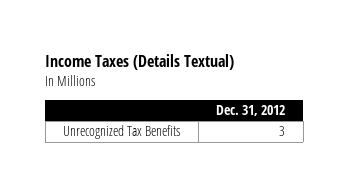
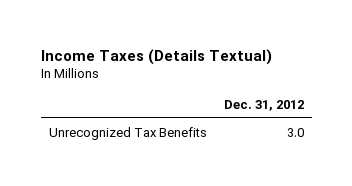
[279,126,286,137] 3 -> [286,127,304,137] 3.0

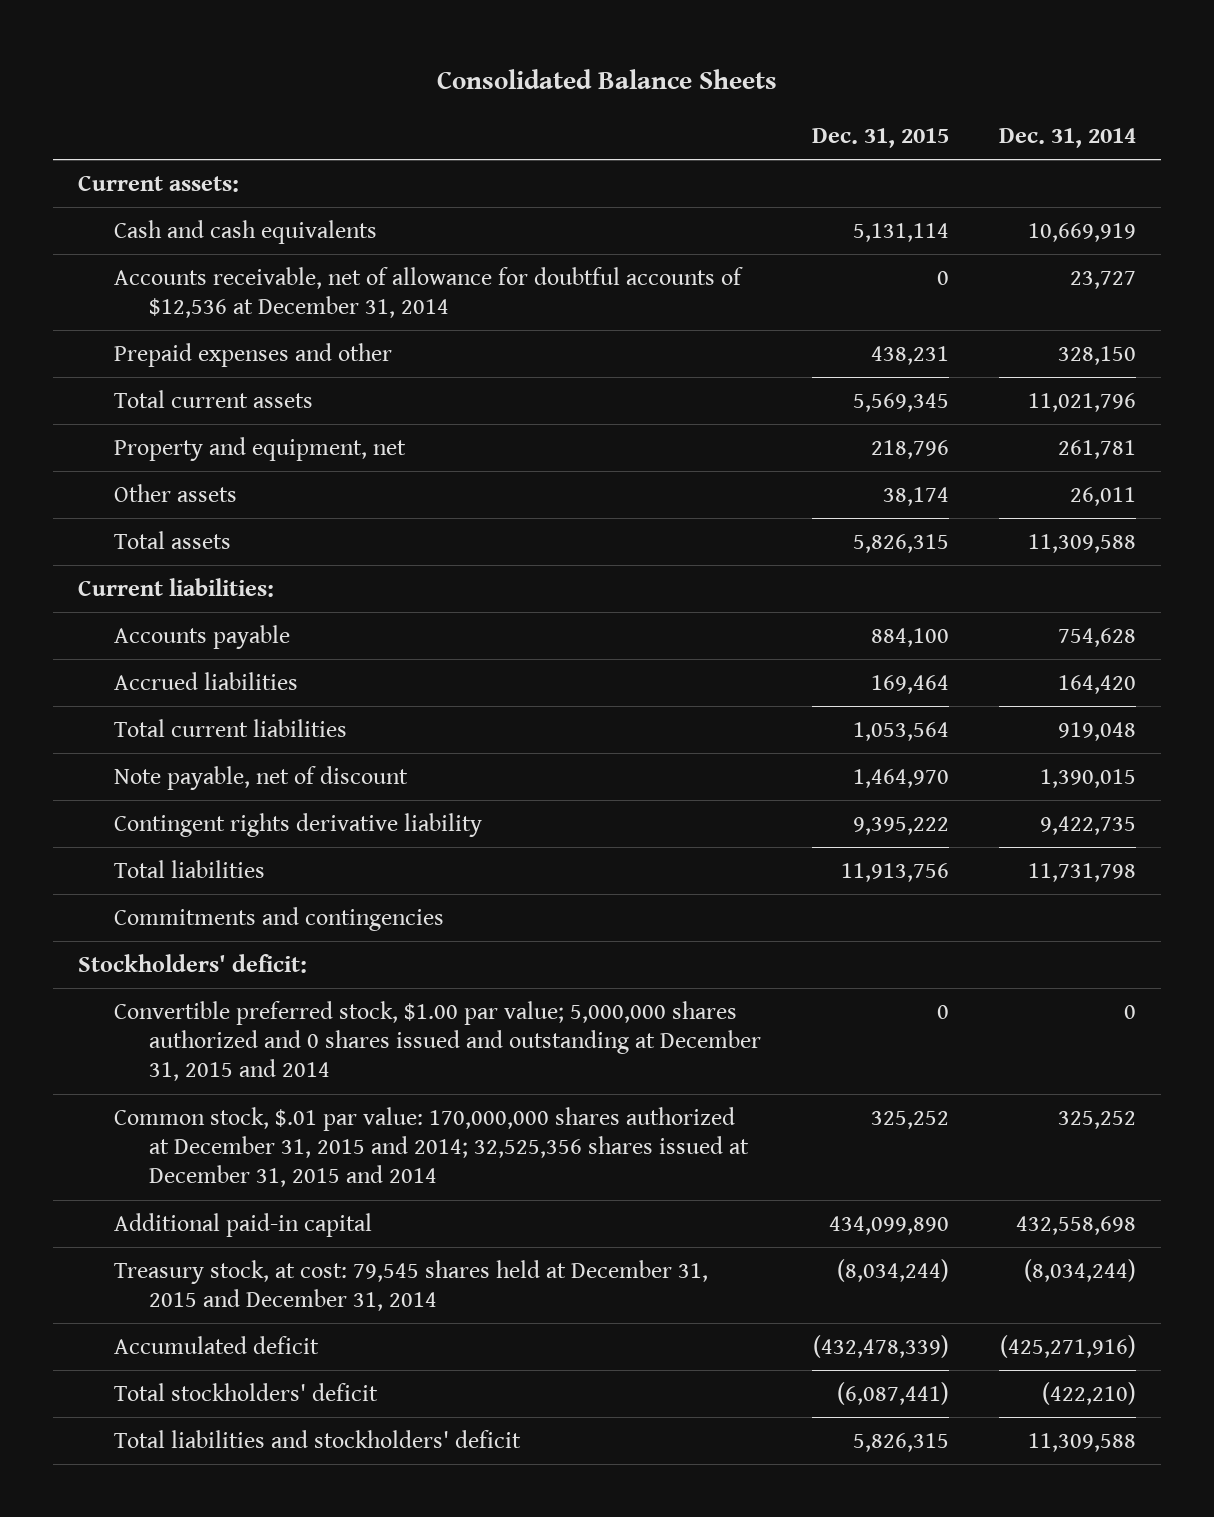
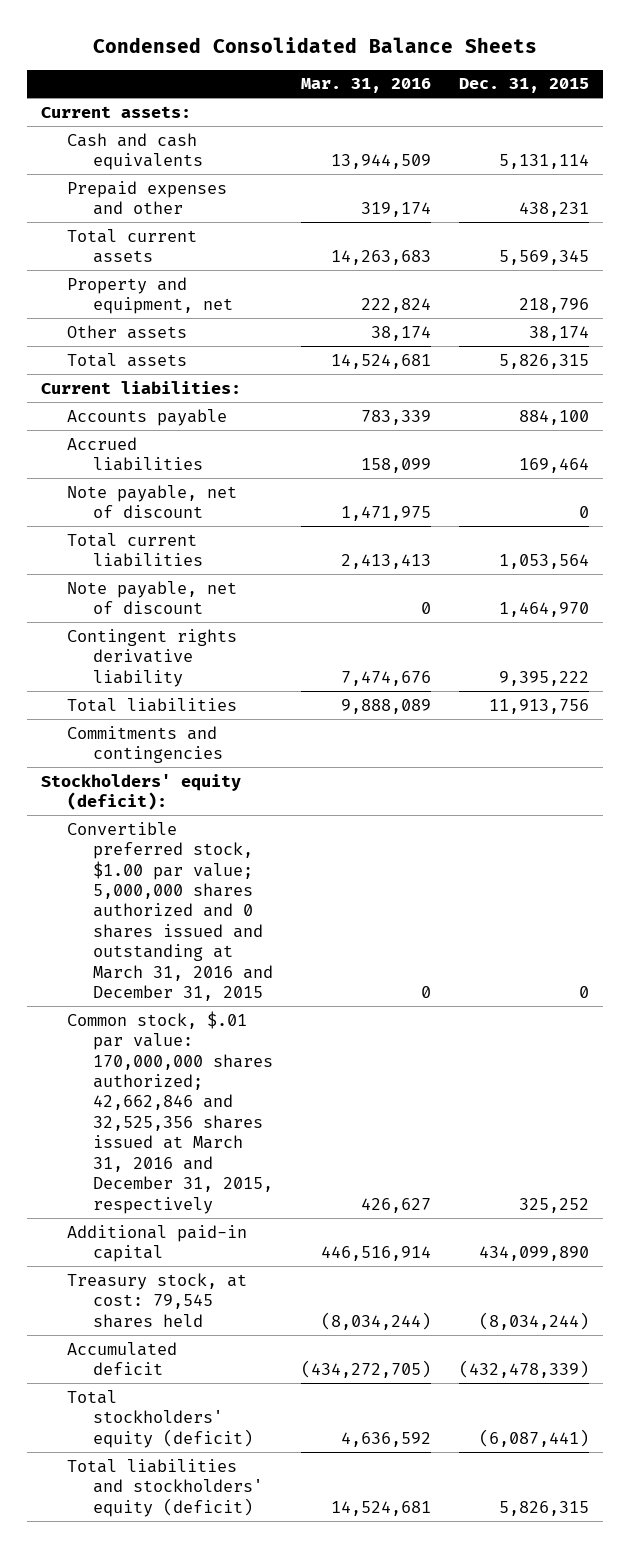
[436,68,777,89] Consolidated Balance Sheets -> [92,37,537,54] Condensed Consolidated Balance Sheets
[998,127,1136,148] Dec. 31, 2014 -> none
none -> [300,78,431,94] Mar. 31, 2016
[113,266,743,319] Accounts receivable, net of allowance for doubtful accounts of $12,536 at December 31, 2014 -> none
none -> [66,484,237,519] Note payable, net of discount
[77,953,307,973] Stockholders' deficit: -> [41,773,242,811] Stockholders' equity (deficit):
[113,1000,762,1082] Convertible preferred stock, $1.00 par value; 5,000,000 shares authorized and 0 shares issued and outstanding at December 31, 2015 and 2014 -> [66,821,273,1002] Convertible preferred stock, $1.00 par value; 5,000,000 shares authorized and 0 shares issued and outstanding at March 31, 2016 and December 31, 2015
[113,1106,750,1188] Common stock, $.01 par value: 170,000,000 shares authorized at December 31, 2015 and 2014; 32,525,356 shares issued at December 31, 2015 and 2014 -> [66,1010,273,1214] Common stock, $.01 par value: 170,000,000 shares authorized; 42,662,846 and 32,525,356 shares issued at March 31, 2016 and December 31, 2015, respectively
[113,1259,708,1312] Treasury stock, at cost: 79,545 shares held at December 31, 2015 and December 31, 2014 -> [66,1272,247,1328] Treasury stock, at cost: 79,545 shares held
[113,1382,378,1401] Total stockholders' deficit -> [66,1389,253,1448] Total stockholders' equity (deficit)
[113,1429,521,1448] Total liabilities and stockholders' deficit -> [66,1458,263,1517] Total liabilities and stockholders' equity (deficit)

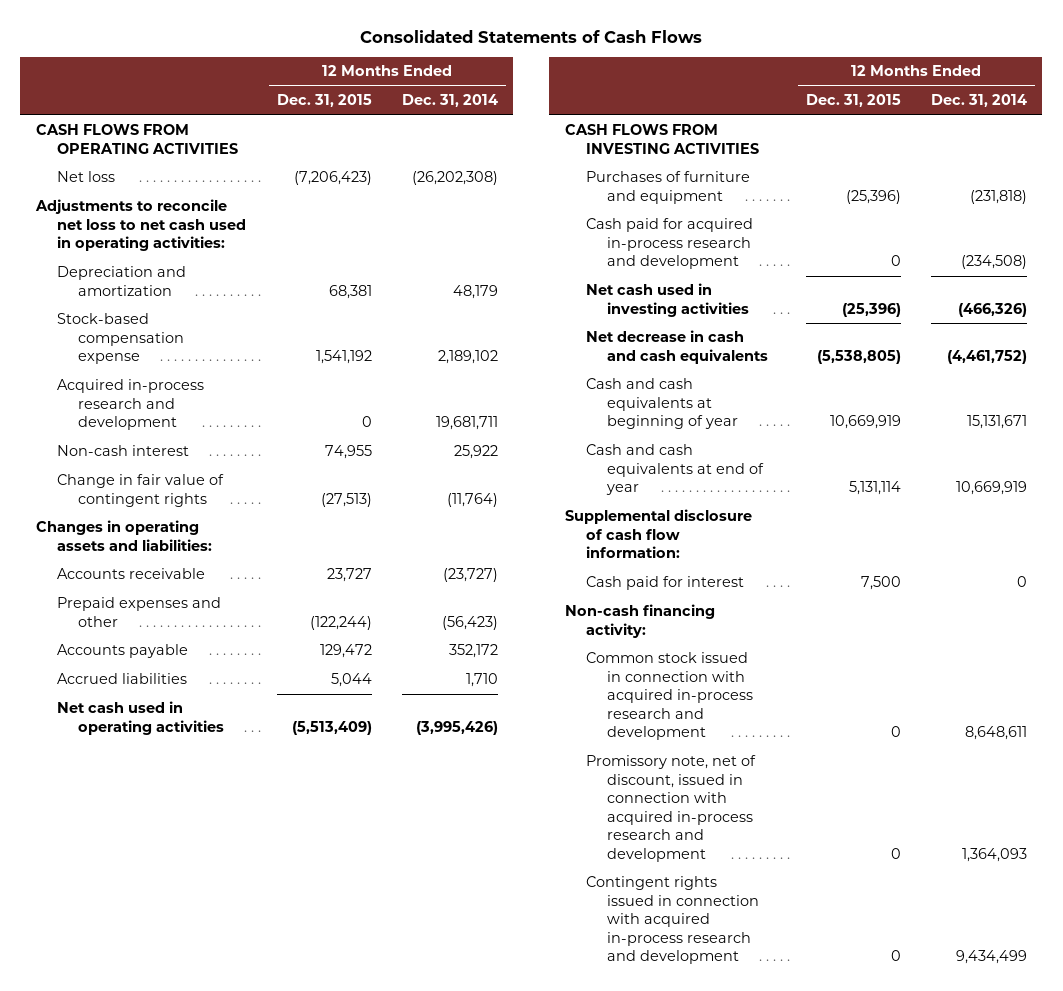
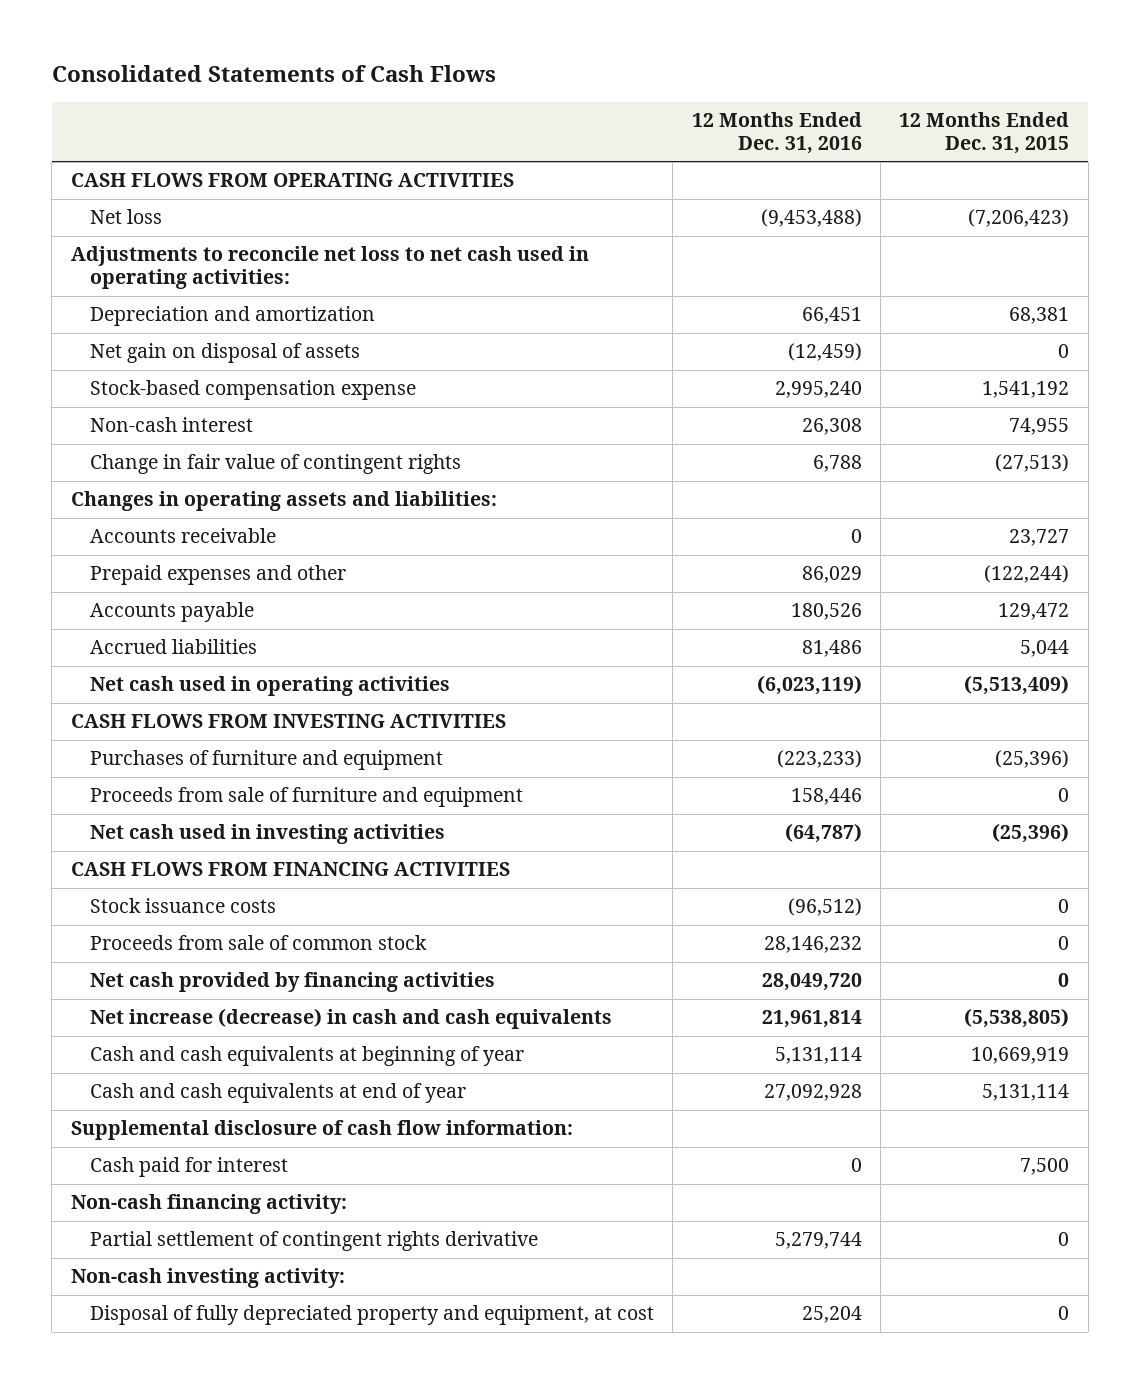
[402,94,499,108] Dec. 31, 2014 -> none
none -> [691,112,862,154] 12 Months Ended Dec. 31, 2016
none -> [89,343,360,364] Net gain on disposal of assets
[56,379,204,431] Acquired in-process research and development -> none
[585,218,753,270] Cash paid for acquired in-process research and development -> none
none -> [89,787,523,808] Proceeds from sale of furniture and equipment
none -> [70,862,510,877] CASH FLOWS FROM FINANCING ACTIVITIES
none -> [89,898,276,914] Stock issuance costs
none -> [89,935,427,951] Proceeds from sale of common stock
none -> [89,972,495,993] Net cash provided by financing activities
[585,330,769,364] Net decrease in cash and cash equivalents -> [89,1008,612,1030] Net increase (decrease) in cash and cash equivalents
[585,652,754,741] Common stock issued in connection with acquired in-process research and development -> none
[585,755,756,862] Promissory note, net of discount, issued in connection with acquired in-process research and development -> none
[585,876,760,965] Contingent rights issued in connection with acquired in-process research and development -> none
none -> [89,1231,538,1252] Partial settlement of contingent rights derivative
none -> [70,1268,345,1289] Non-cash investing activity:
none -> [89,1305,654,1326] Disposal of fully depreciated property and equipment, at cost

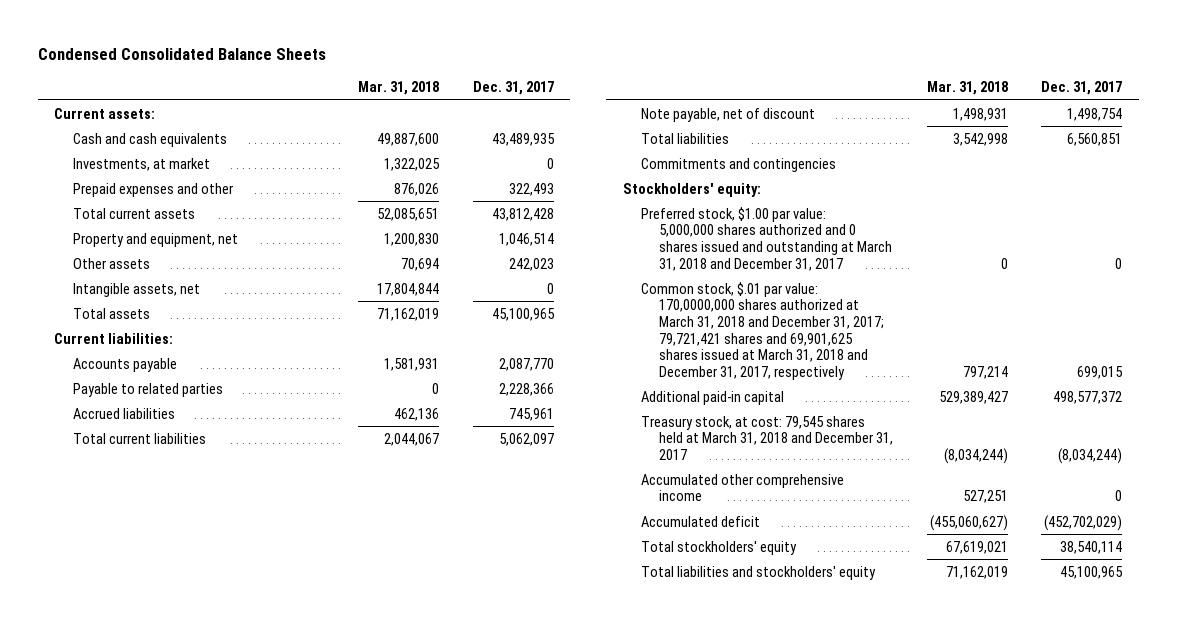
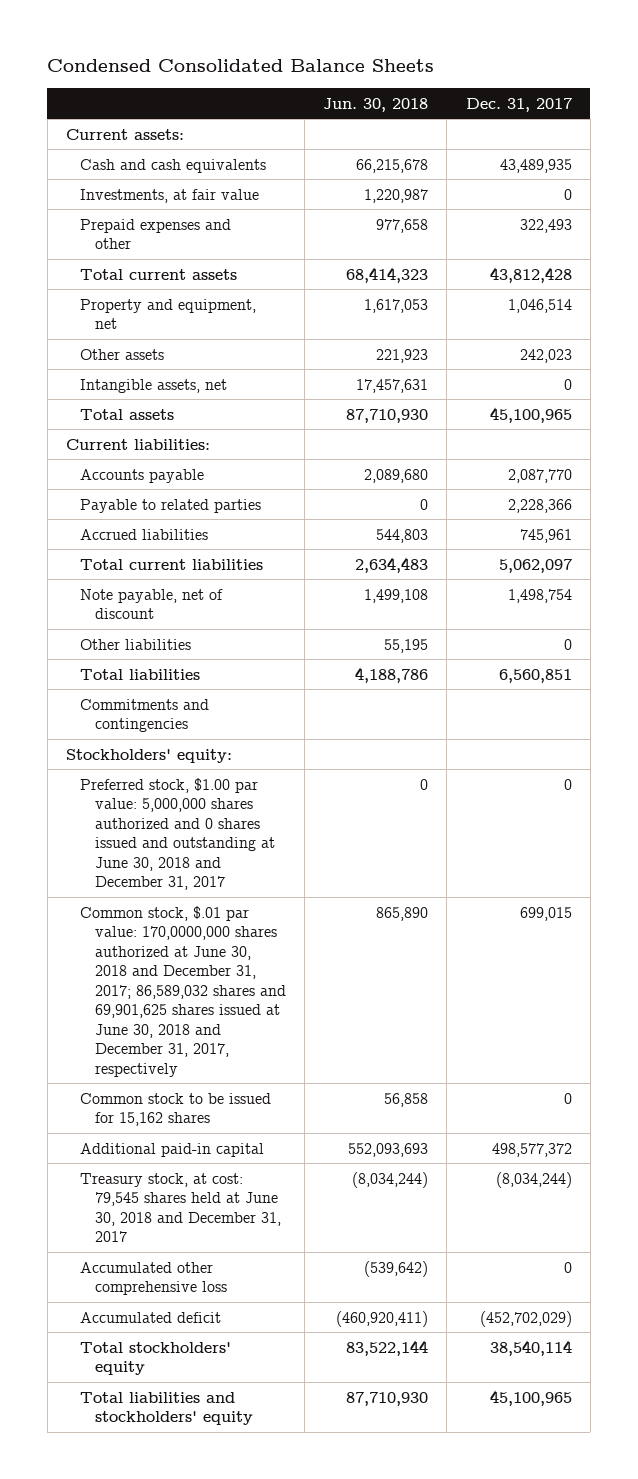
[358,81,440,96] Mar. 31, 2018 -> none
none -> [323,97,429,112] Jun. 30, 2018
[72,157,210,171] Investments, at market -> [80,188,260,203] Investments, at fair value
none -> [80,638,192,650] Other liabilities
[641,206,893,271] Preferred stock, $1.00 par value: 5,000,000 shares authorized and 0 shares issued and outstanding at March 31, 2018 and December 31, 2017 -> [80,777,275,891] Preferred stock, $1.00 par value: 5,000,000 shares authorized and 0 shares issued and outstanding at June 30, 2018 and December 31, 2017
[641,281,885,380] Common stock, $.01 par value: 170,0000,000 shares authorized at March 31, 2018 and December 31, 2017; 79,721,421 shares and 69,901,625 shares issued at March 31, 2018 and December 31, 2017, respectively -> [80,905,286,1077] Common stock, $.01 par value: 170,0000,000 shares authorized at June 30, 2018 and December 31, 2017; 86,589,032 shares and 69,901,625 shares issued at June 30, 2018 and December 31, 2017, respectively
none -> [80,1092,272,1127] Common stock to be issued for 15,162 shares
[641,415,894,461] Treasury stock, at cost: 79,545 shares held at March 31, 2018 and December 31, 2017 -> [80,1172,281,1243] Treasury stock, at cost: 79,545 shares held at June 30, 2018 and December 31, 2017
[641,473,845,502] Accumulated other comprehensive income -> [80,1261,227,1296] Accumulated other comprehensive loss

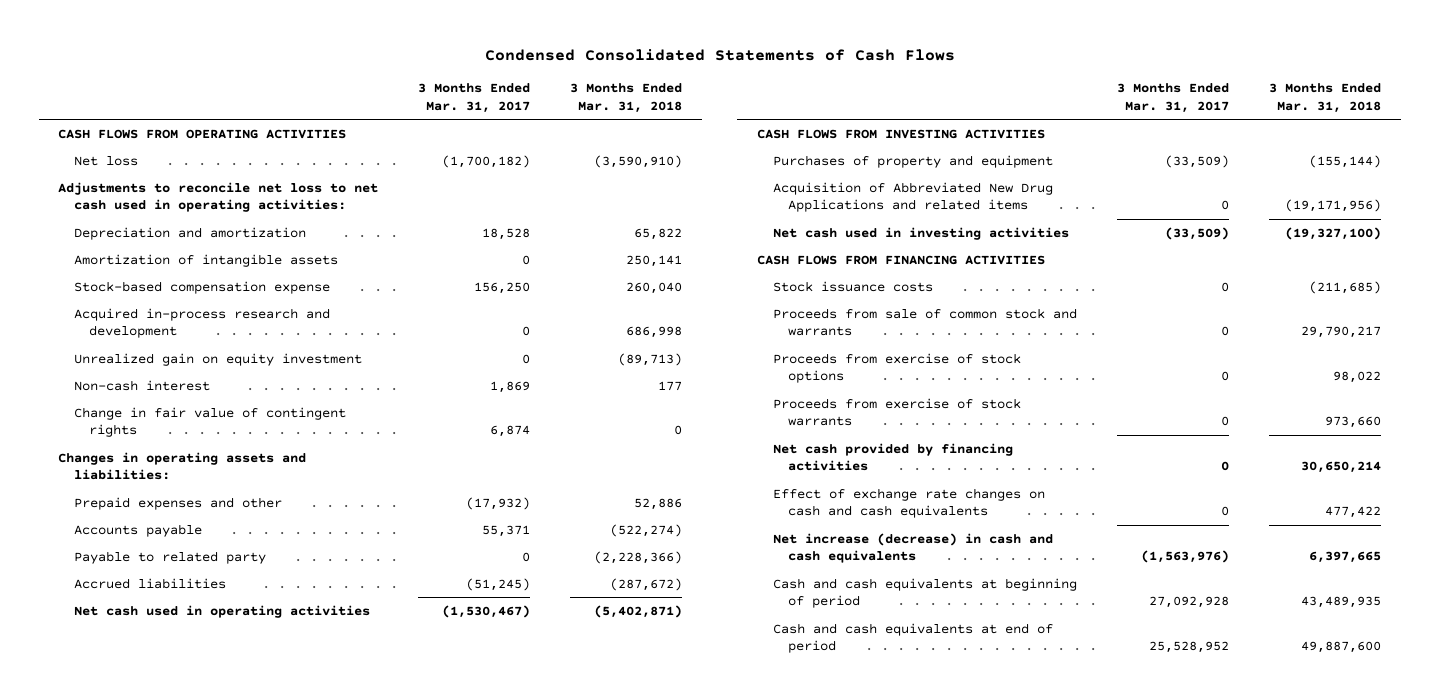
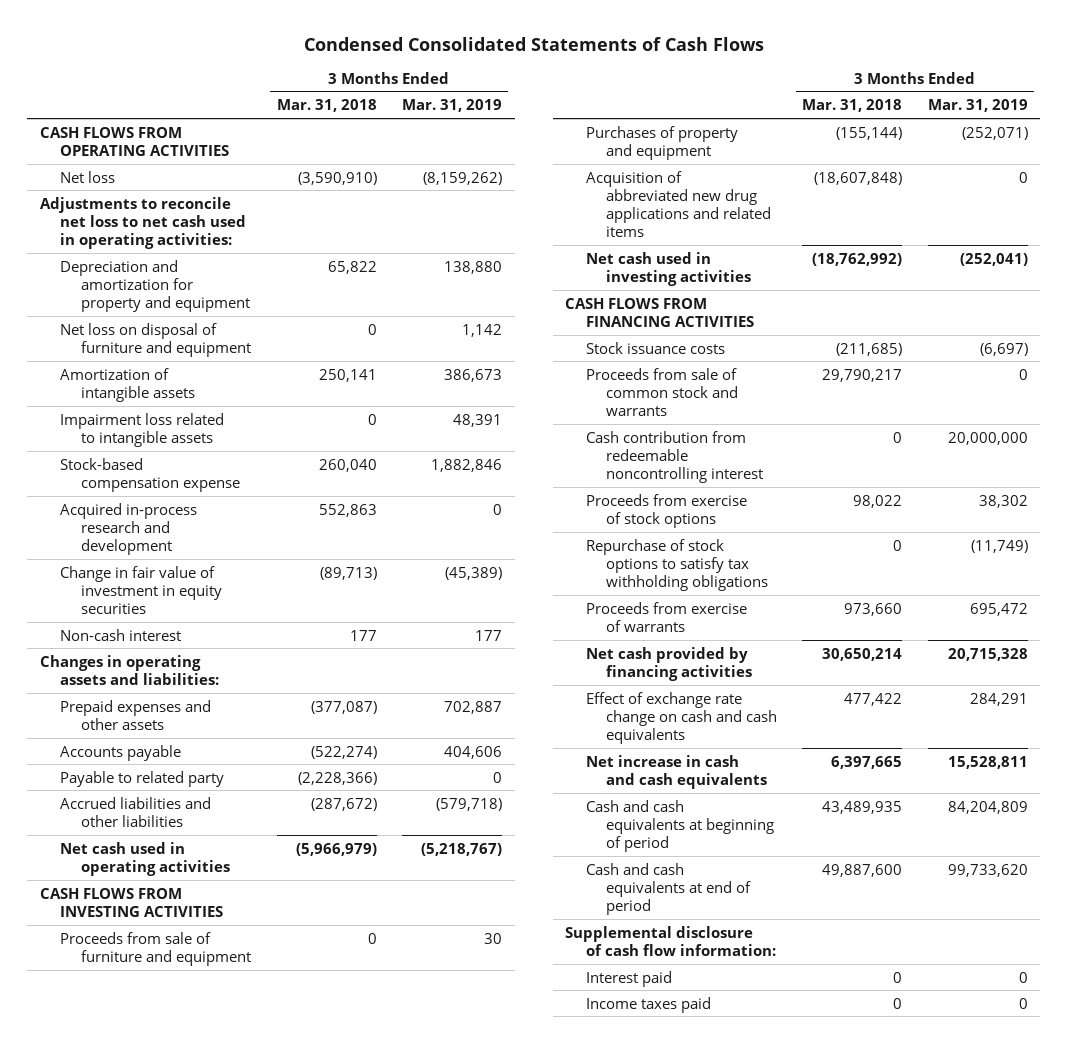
[418,83,531,113] 3 Months Ended Mar. 31, 2017 -> none
none -> [401,99,502,113] Mar. 31, 2019
[73,226,306,240] Depreciation and amortization -> [60,259,250,313] Depreciation and amortization for property and equipment
none -> [60,322,251,357] Net loss on disposal of furniture and equipment
none -> [60,412,225,447] Impairment loss related to intangible assets
[626,326,683,339] 686,998 -> [318,503,377,517] 552,863
[73,352,362,366] Unrealized gain on equity investment -> [60,565,222,615] Change in fair value of investment in equity securities
[73,406,346,438] Change in fair value of contingent rights -> none
[73,496,282,510] Prepaid expenses and other -> [60,699,212,730] Prepaid expenses and other assets
[634,497,683,510] 52,886 -> [310,700,377,714] (377,087)
[73,577,226,589] Accrued liabilities -> [60,796,212,827] Accrued liabilities and other liabilities
[594,604,683,618] (5,402,871) -> [295,842,377,856] (5,966,979)
none -> [60,931,251,966] Proceeds from sale of furniture and equipment
[772,181,1053,213] Acquisition of Abbreviated New Drug Applications and related items -> [585,170,772,238] Acquisition of abbreviated new drug applications and related items
[1285,199,1382,213] (19,171,956) -> [814,171,903,185] (18,607,848)
[1285,226,1382,240] (19,327,100) -> [812,252,903,266] (18,762,992)
none -> [585,430,764,484] Cash contribution from redeemable noncontrolling interest
none -> [585,538,769,592] Repurchase of stock options to satisfy tax withholding obligations
[772,397,1021,427] Proceeds from exercise of stock warrants -> [585,601,747,632] Proceeds from exercise of warrants
[772,487,1045,519] Effect of exchange rate changes on cash and cash equivalents -> [585,691,778,745] Effect of exchange rate change on cash and cash equivalents
[772,532,1053,564] Net increase (decrease) in cash and cash equivalents -> [585,754,768,789] Net increase in cash and cash equivalents
none -> [565,925,776,956] Supplemental disclosure of cash flow information:
none -> [585,970,672,987] Interest paid
none -> [585,996,711,1013] Income taxes paid

